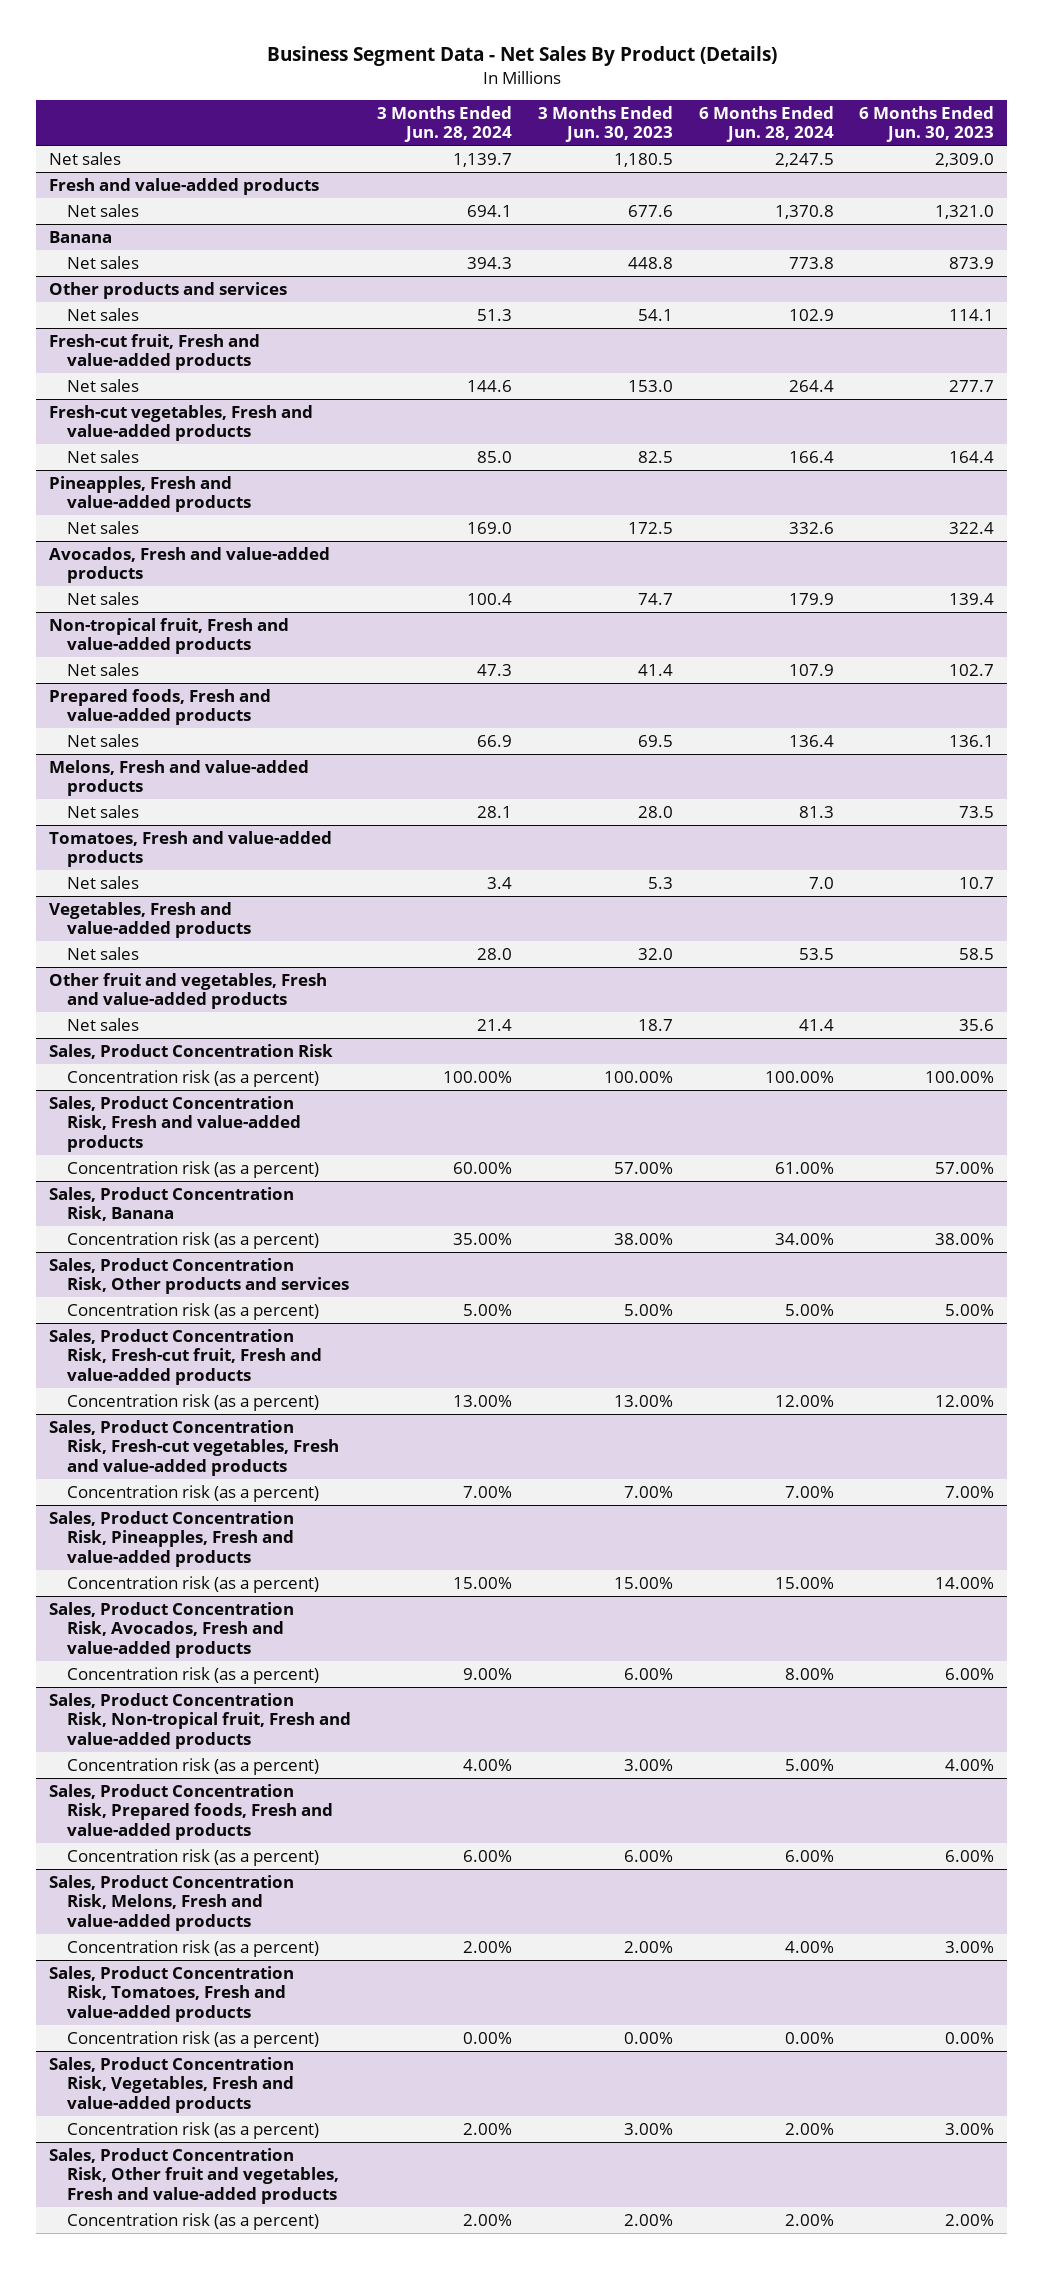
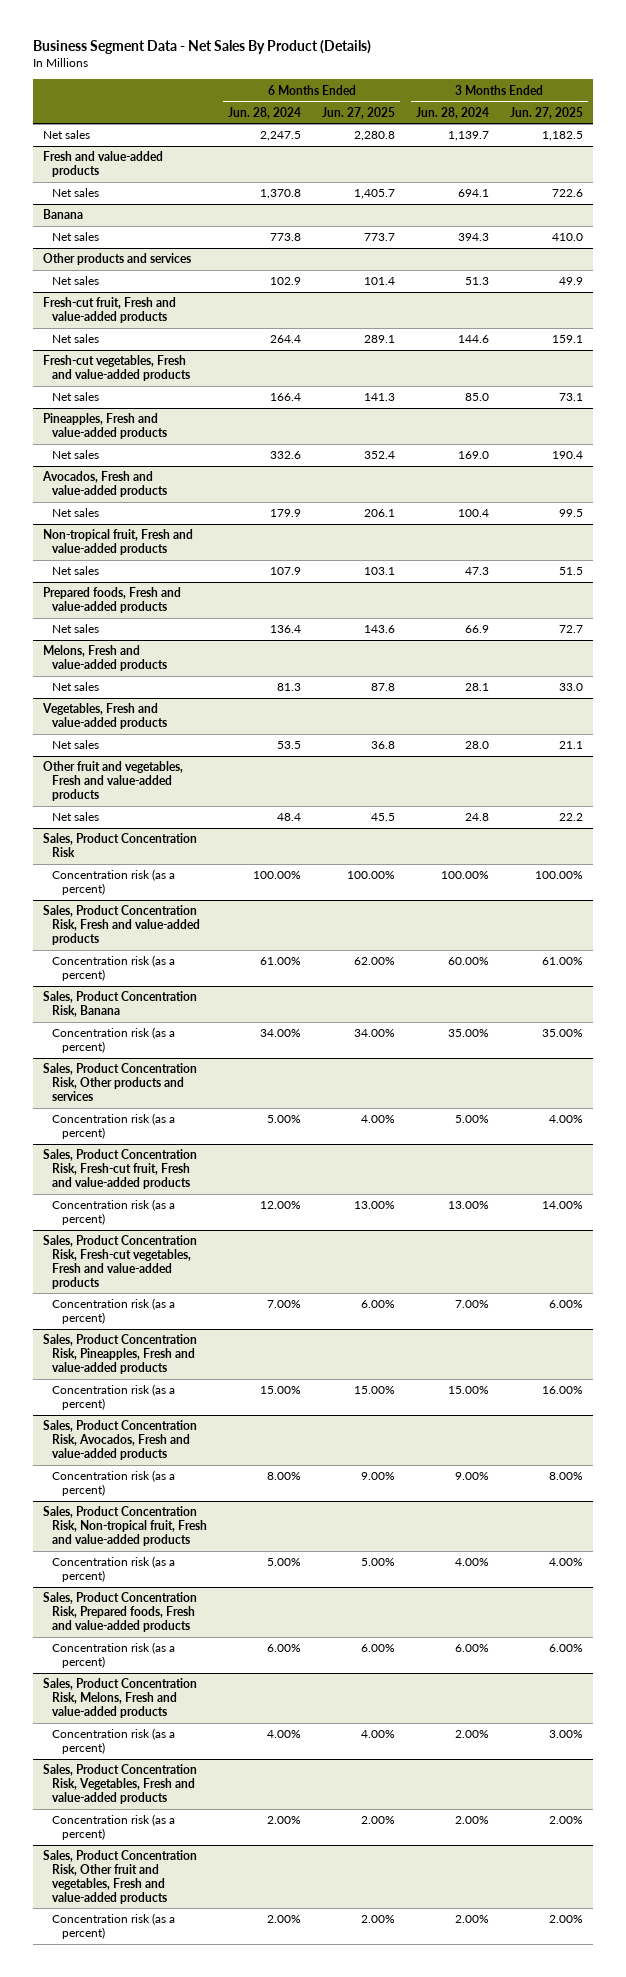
[537,105,673,143] 3 Months Ended Jun. 30, 2023 -> none
[859,105,995,143] 6 Months Ended Jun. 30, 2023 -> none
none -> [322,106,396,119] Jun. 27, 2025
none -> [509,106,583,119] Jun. 27, 2025
[48,830,332,868] Tomatoes, Fresh and value-added products -> none
[67,875,140,889] Net sales -> none
[477,1018,513,1031] 21.4 -> [464,813,489,822] 24.8
[798,1018,834,1031] 41.4 -> [277,813,302,822] 48.4
[48,1965,294,2022] Sales, Product Concentration Risk, Tomatoes, Fresh and value-added products -> none
[67,2030,320,2048] Concentration risk (as a percent) -> none

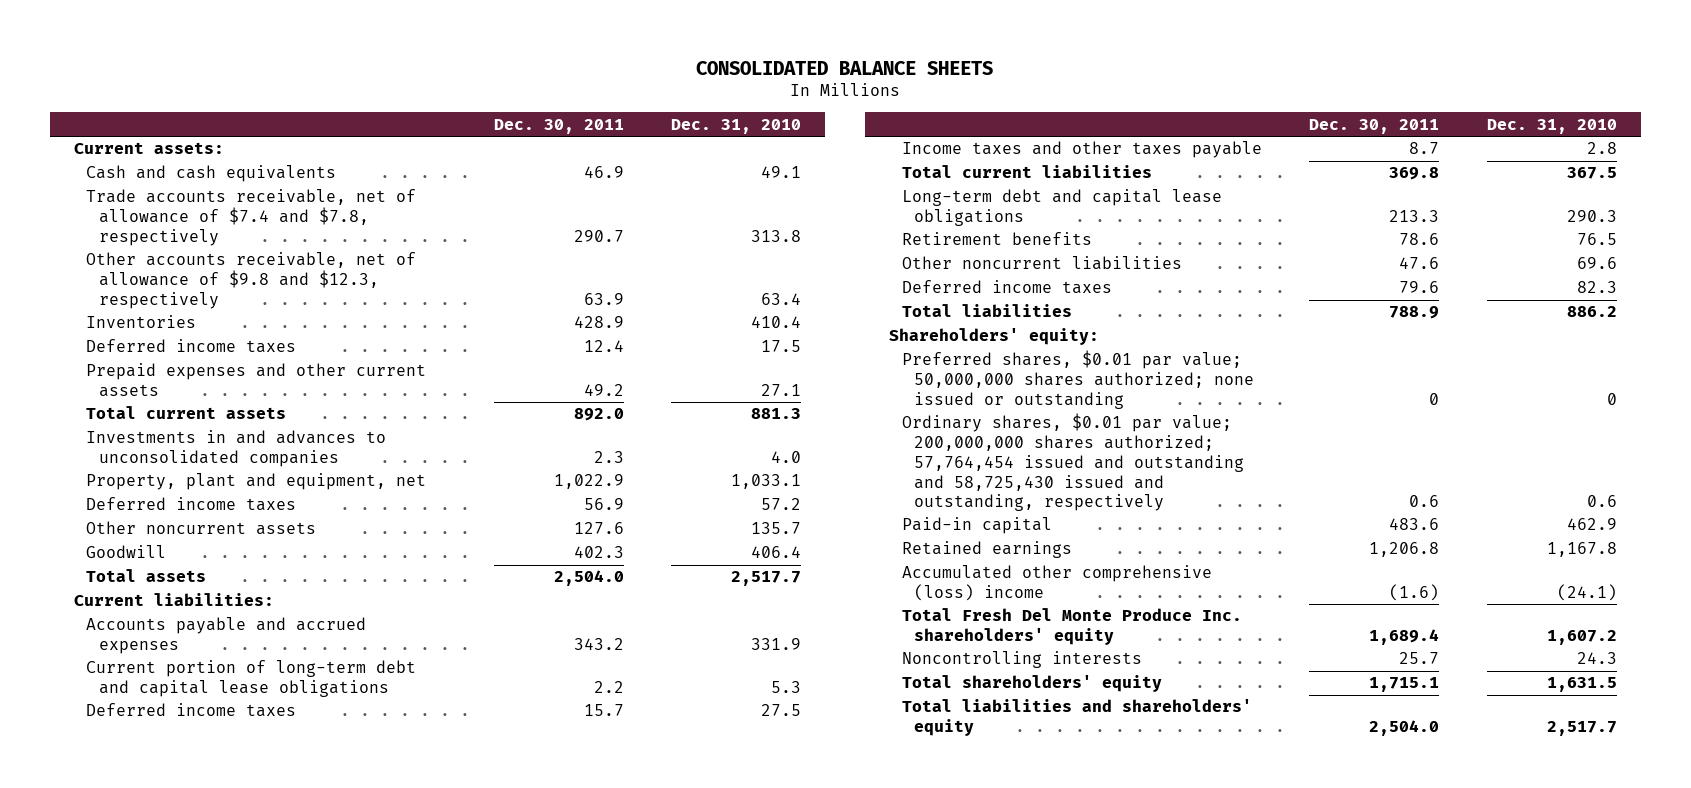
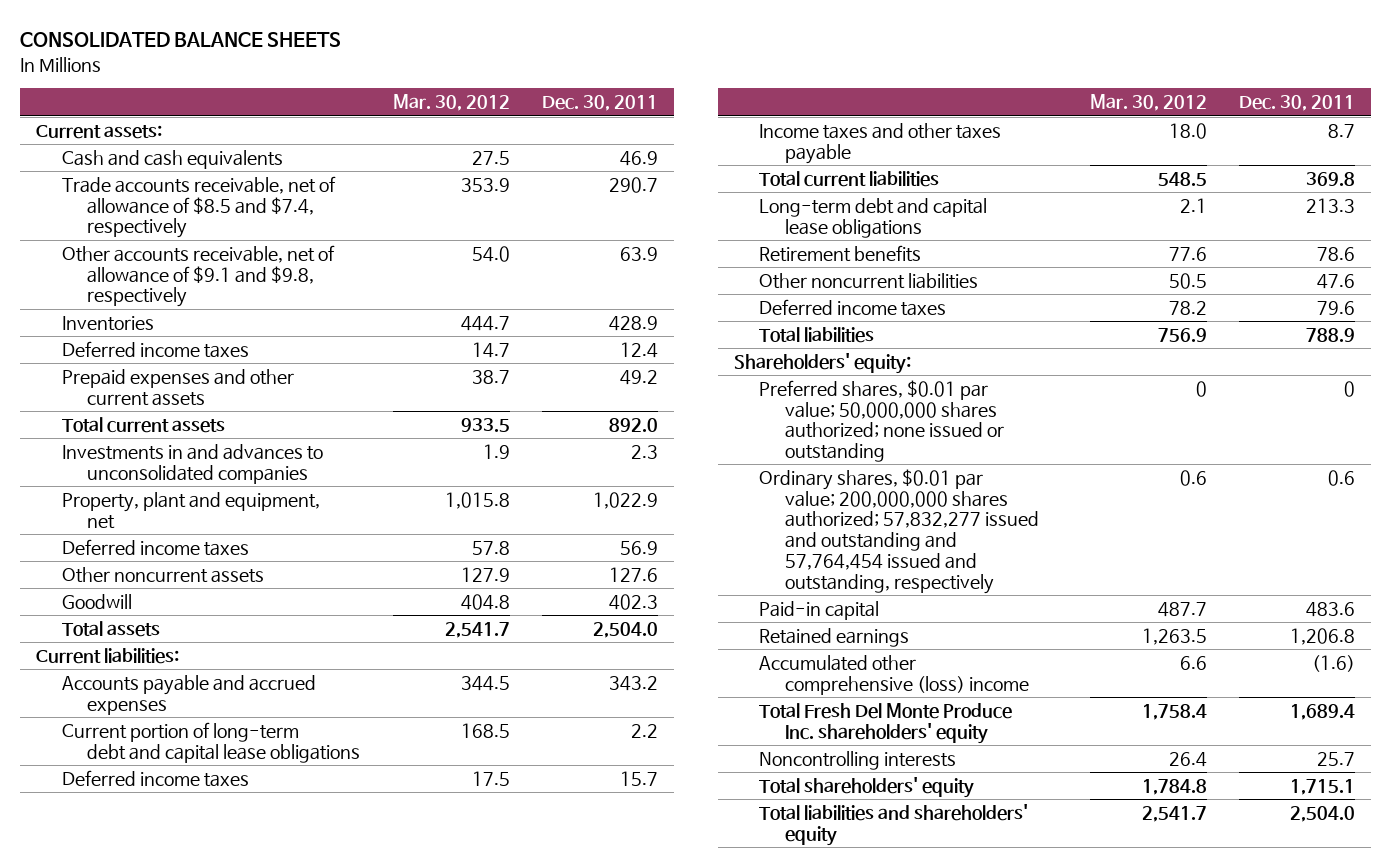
[671,118,802,134] Dec. 31, 2010 -> none
none -> [392,94,510,112] Mar. 30, 2012
[86,189,417,246] Trade accounts receivable, net of allowance of $7.4 and $7.8, respectively -> [61,176,336,239] Trade accounts receivable, net of allowance of $8.5 and $7.4, respectively
[86,252,417,309] Other accounts receivable, net of allowance of $9.8 and $12.3, respectively -> [61,245,335,308] Other accounts receivable, net of allowance of $9.1 and $9.8, respectively
[901,413,1245,512] Ordinary shares, $0.01 par value; 200,000,000 shares authorized; 57,764,454 issued and outstanding and 58,725,430 issued and outstanding, respectively -> [759,469,1040,594] Ordinary shares, $0.01 par value; 200,000,000 shares authorized; 57,832,277 issued and outstanding and 57,764,454 issued and outstanding, respectively

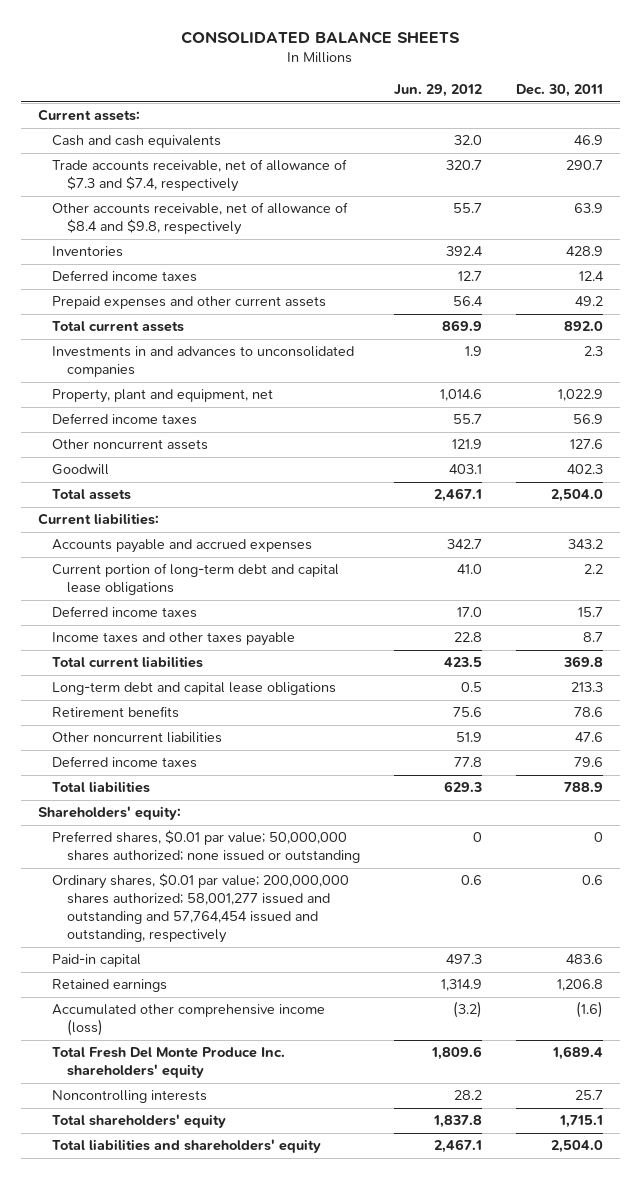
[392,94,510,112] Mar. 30, 2012 -> none
none -> [393,83,482,97] Jun. 29, 2012
[61,176,336,239] Trade accounts receivable, net of allowance of $8.5 and $7.4, respectively -> [52,159,348,193] Trade accounts receivable, net of allowance of $7.3 and $7.4, respectively
[61,245,335,308] Other accounts receivable, net of allowance of $9.1 and $9.8, respectively -> [52,202,349,236] Other accounts receivable, net of allowance of $8.4 and $9.8, respectively
[759,469,1040,594] Ordinary shares, $0.01 par value; 200,000,000 shares authorized; 57,832,277 issued and outstanding and 57,764,454 issued and outstanding, respectively -> [52,873,350,944] Ordinary shares, $0.01 par value; 200,000,000 shares authorized; 58,001,277 issued and outstanding and 57,764,454 issued and outstanding, respectively
[759,655,1030,695] Accumulated other comprehensive (loss) income -> [52,1004,326,1037] Accumulated other comprehensive income (loss)

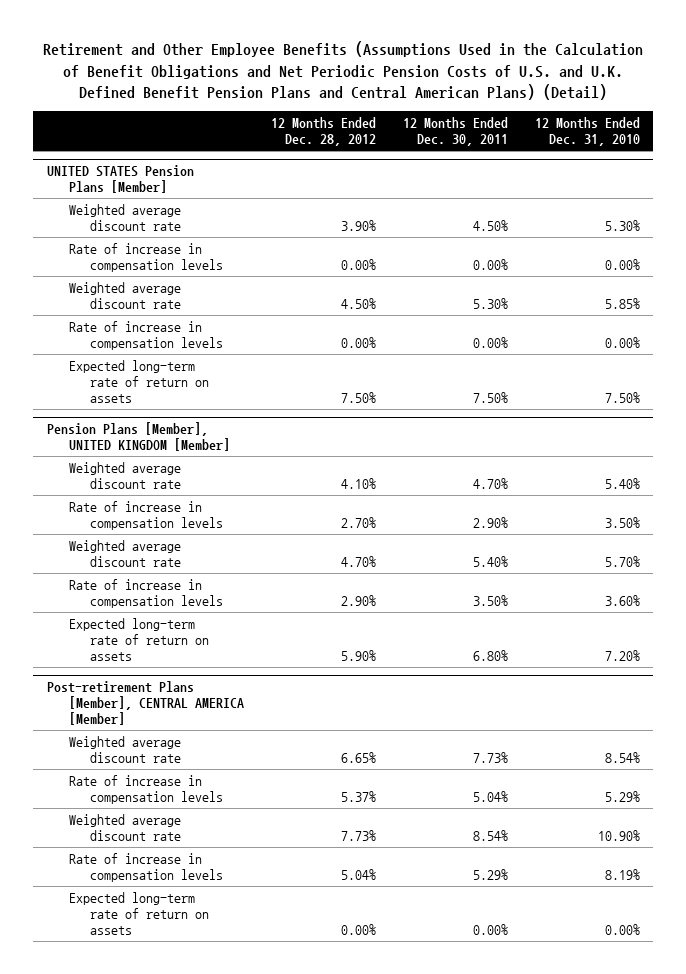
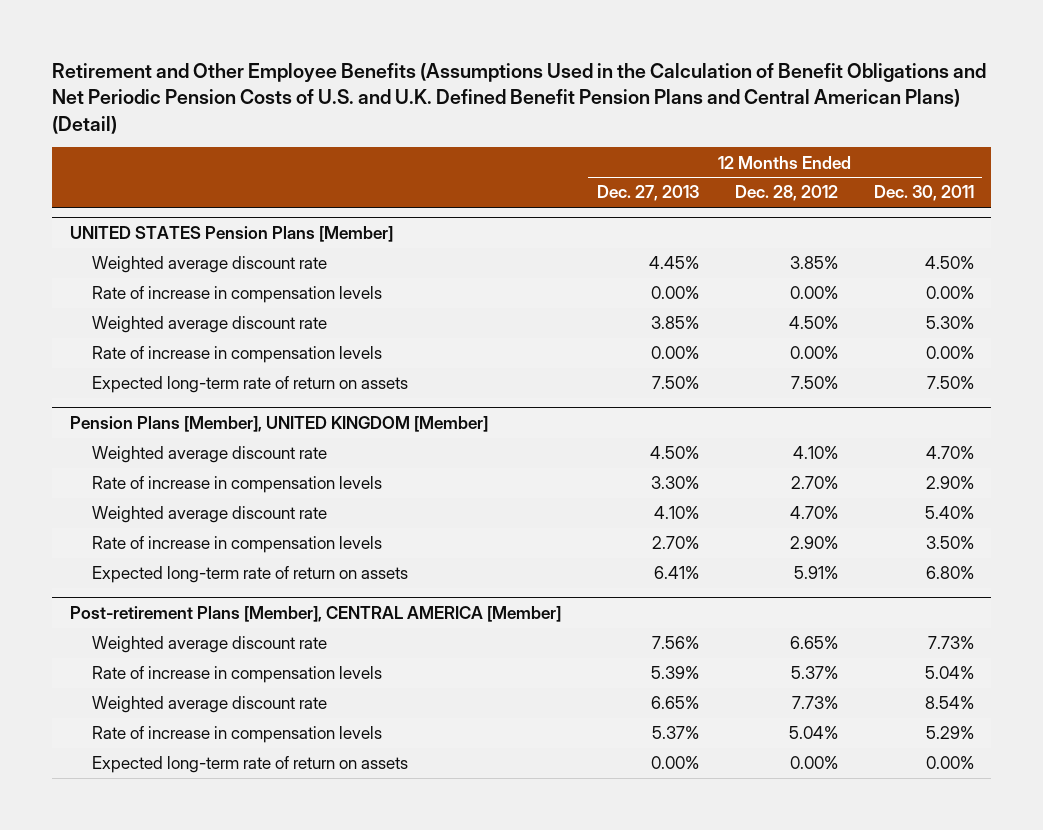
[534,117,640,147] 12 Months Ended Dec. 31, 2010 -> none
none -> [596,185,699,202] Dec. 27, 2013
[340,219,376,231] 3.90% -> [789,256,838,270] 3.85%
[340,650,376,662] 5.90% -> [793,566,838,580] 5.91%

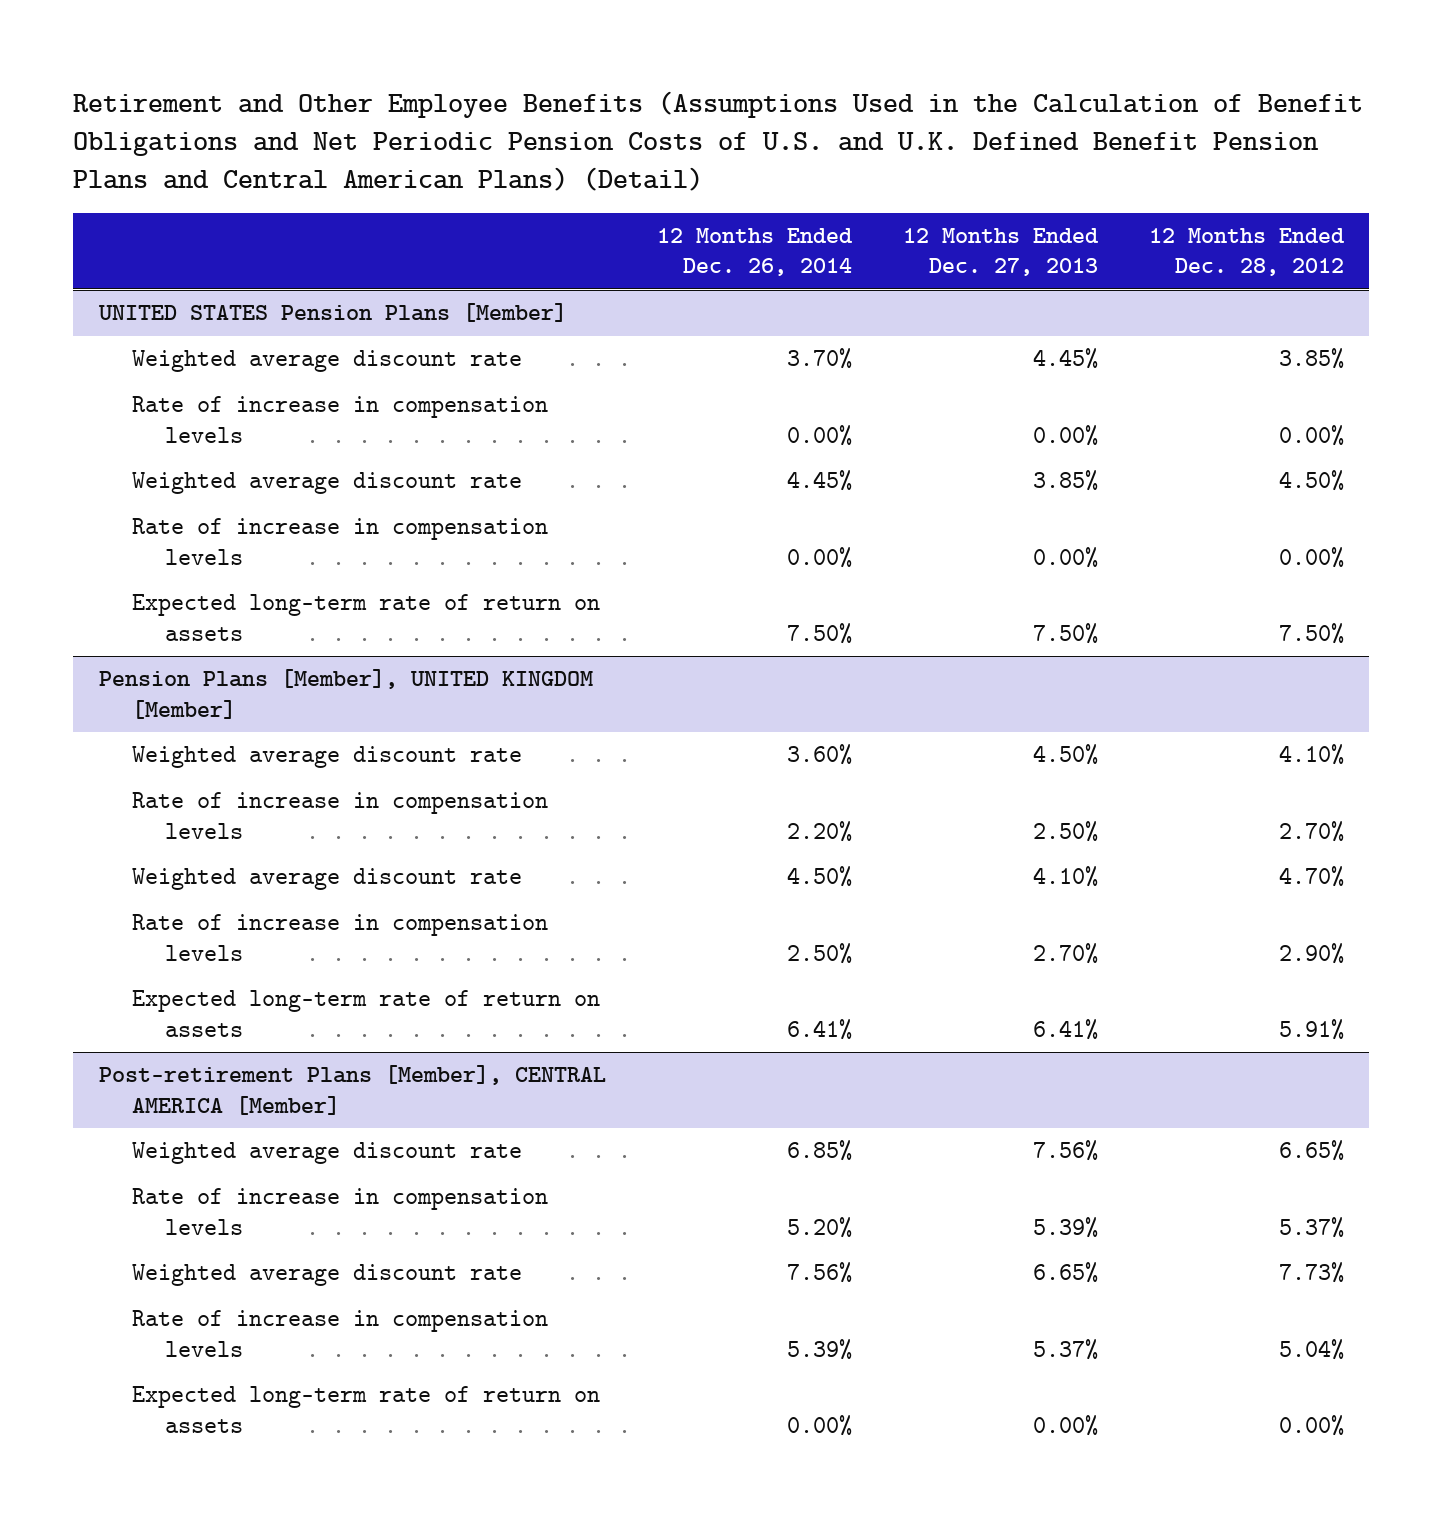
[873,185,974,202] Dec. 30, 2011 -> none
none -> [656,227,853,277] 12 Months Ended Dec. 26, 2014
[650,476,699,490] 3.30% -> [1032,820,1098,842] 2.50%

